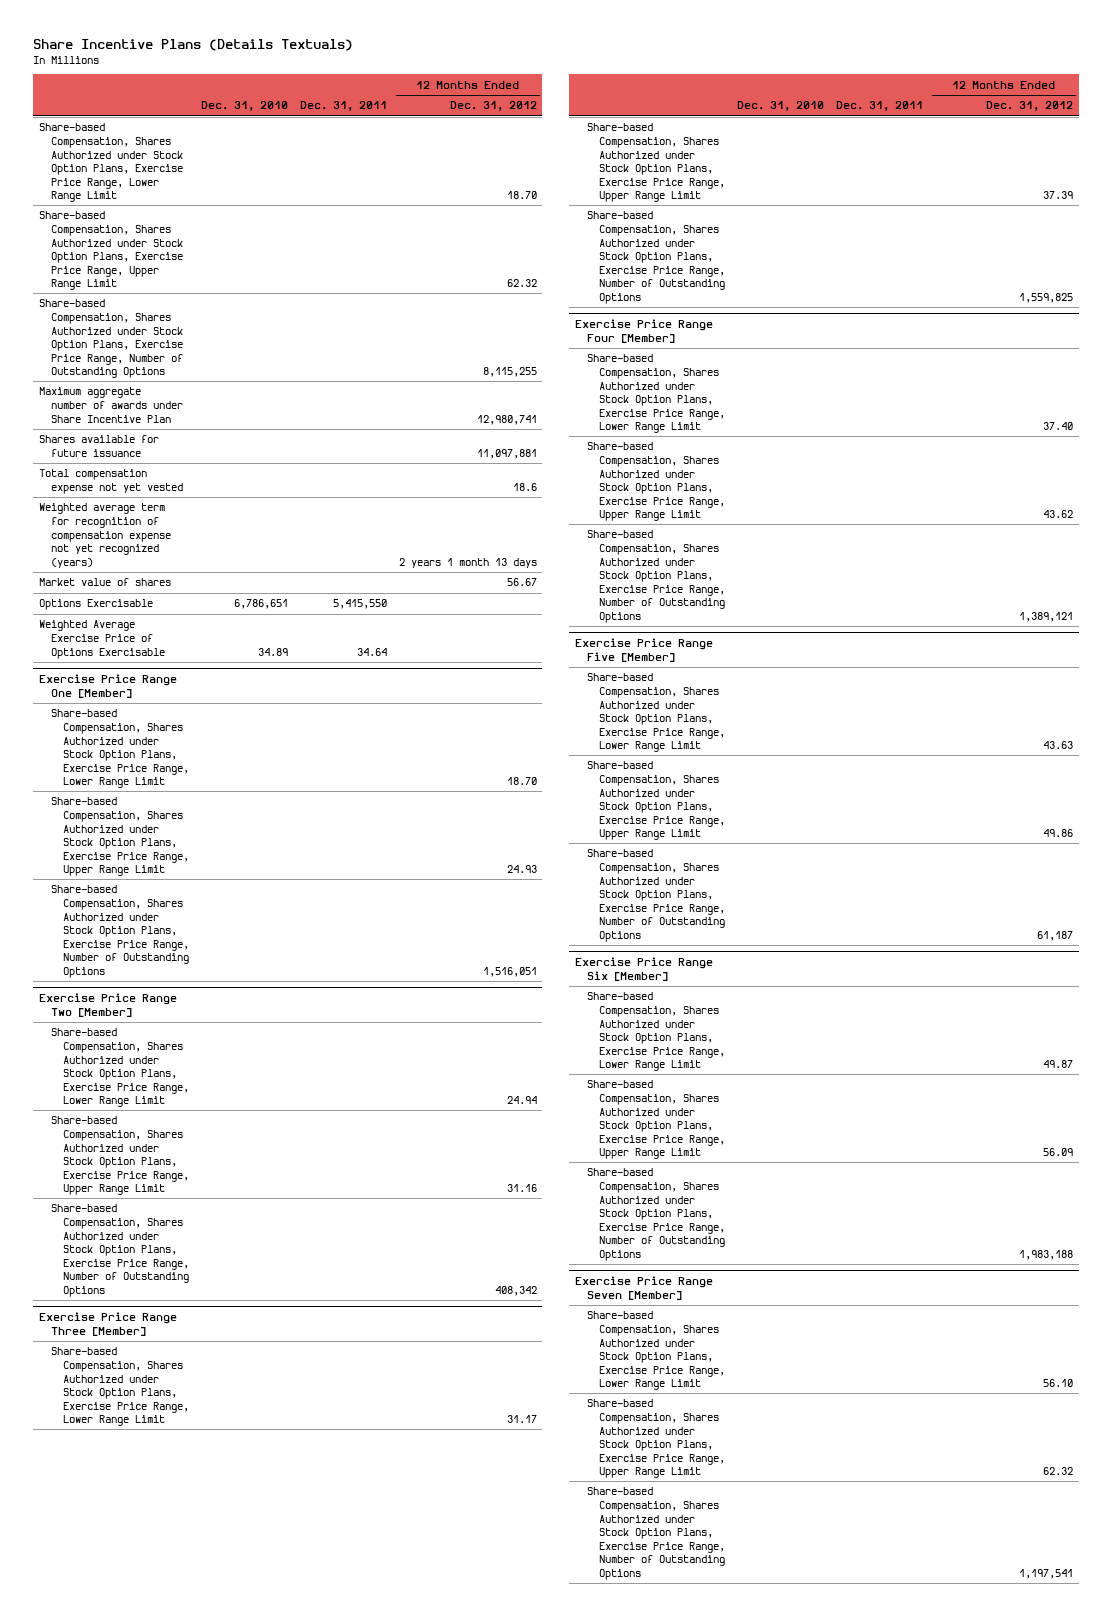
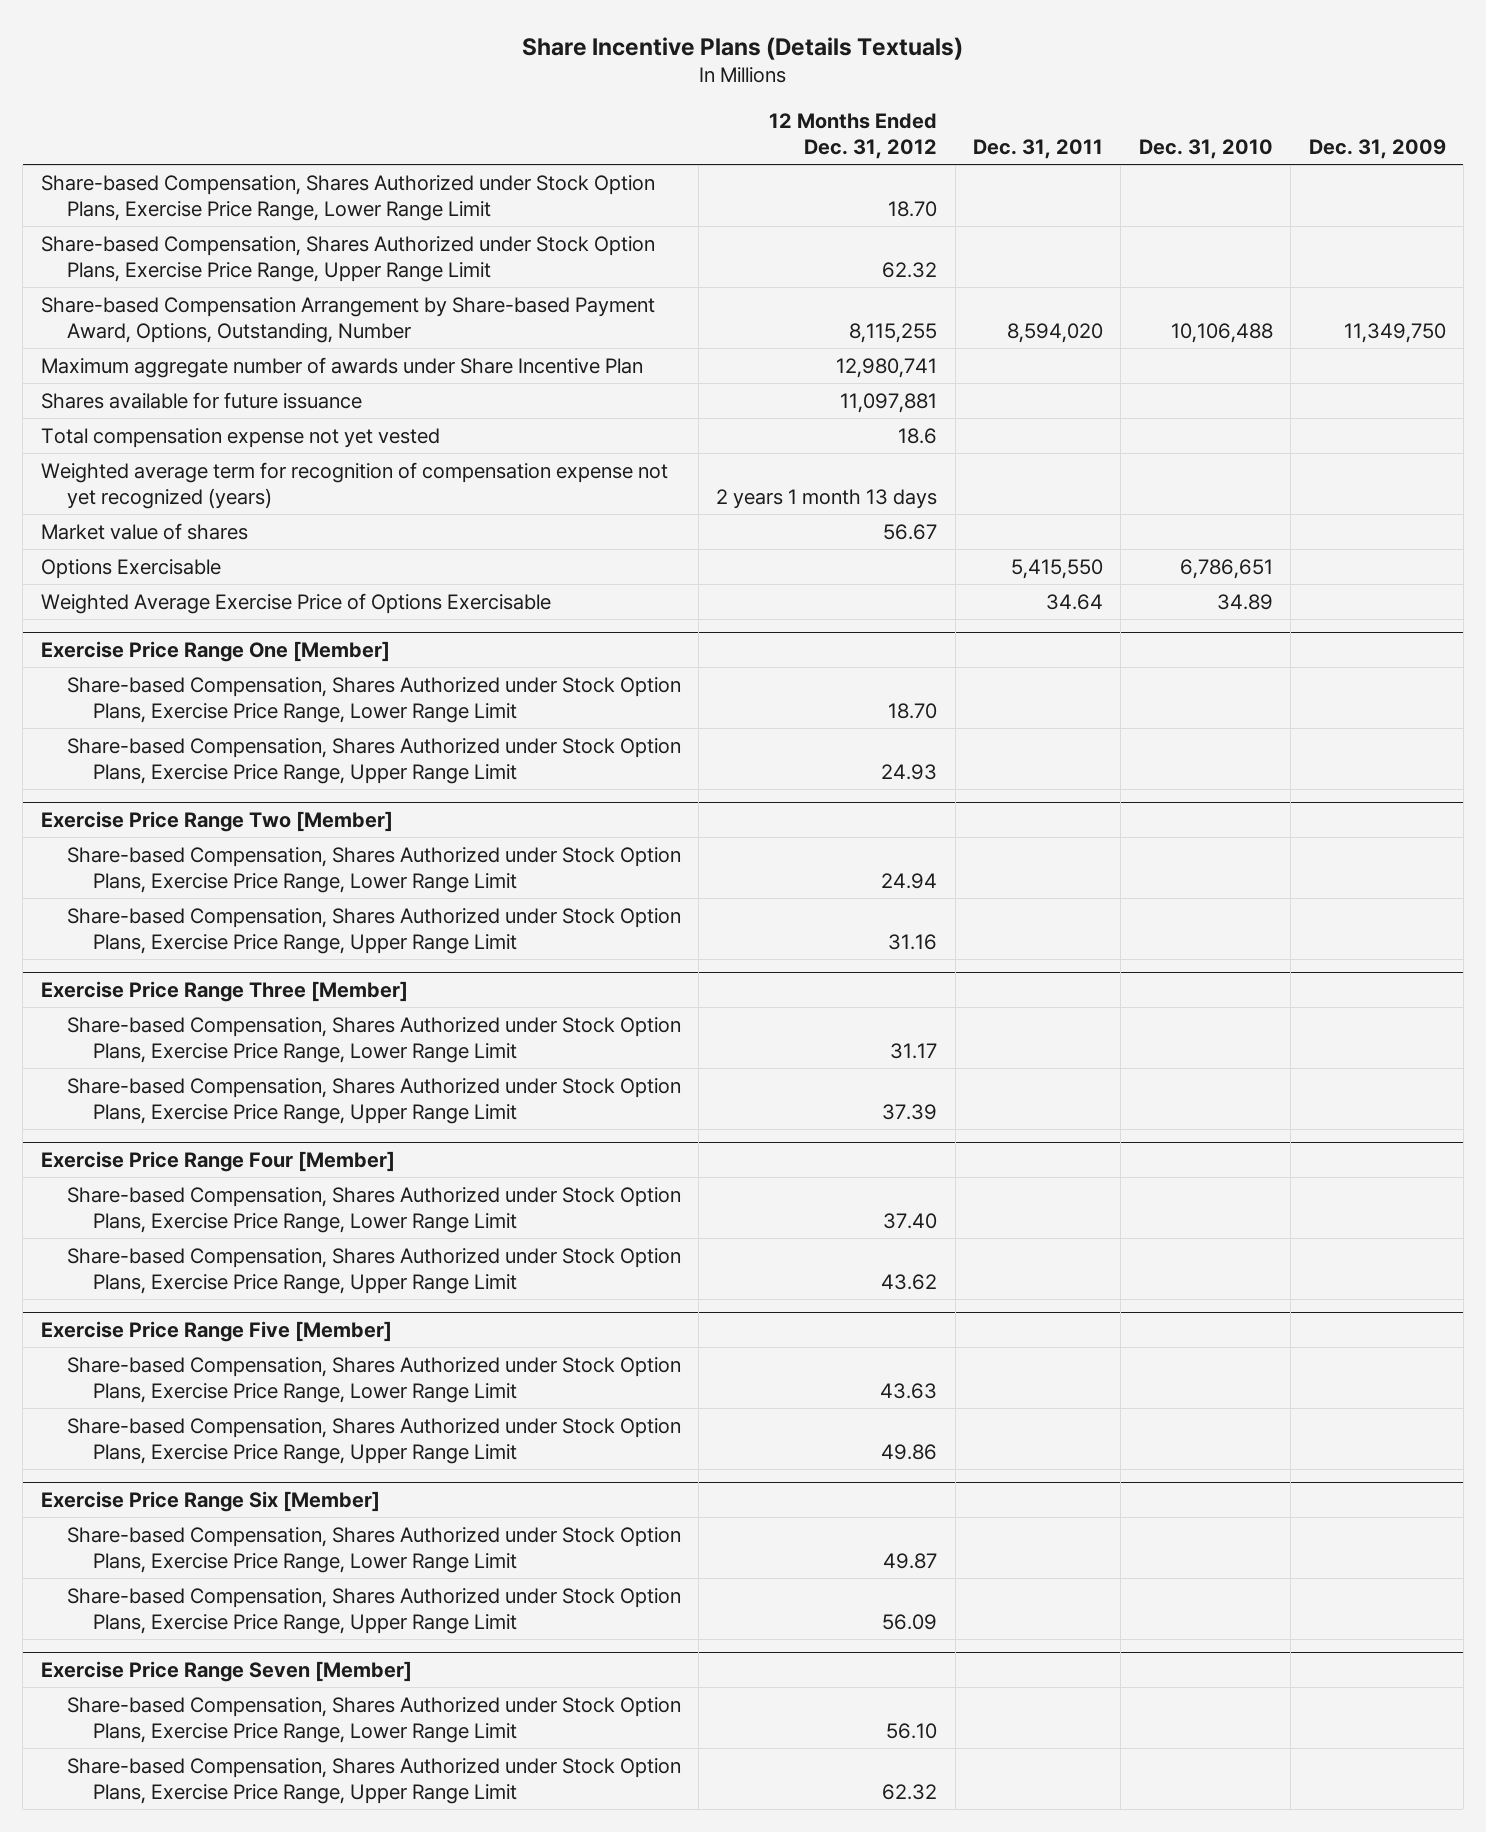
none -> [1308,139,1446,160] Dec. 31, 2009
[38,299,183,379] Share-based Compensation, Shares Authorized under Stock Option Plans, Exercise Price Range, Number of Outstanding Options -> none
none -> [40,296,655,344] Share-based Compensation Arrangement by Share-based Payment Award, Options, Outstanding, Number
[50,885,189,978] Share-based Compensation, Shares Authorized under Stock Option Plans, Exercise Price Range, Number of Outstanding Options -> none
[50,1204,189,1297] Share-based Compensation, Shares Authorized under Stock Option Plans, Exercise Price Range, Number of Outstanding Options -> none
[587,211,726,304] Share-based Compensation, Shares Authorized under Stock Option Plans, Exercise Price Range, Number of Outstanding Options -> none
[587,530,726,623] Share-based Compensation, Shares Authorized under Stock Option Plans, Exercise Price Range, Number of Outstanding Options -> none
[587,849,726,942] Share-based Compensation, Shares Authorized under Stock Option Plans, Exercise Price Range, Number of Outstanding Options -> none
[587,1168,726,1261] Share-based Compensation, Shares Authorized under Stock Option Plans, Exercise Price Range, Number of Outstanding Options -> none
[587,1487,726,1580] Share-based Compensation, Shares Authorized under Stock Option Plans, Exercise Price Range, Number of Outstanding Options -> none

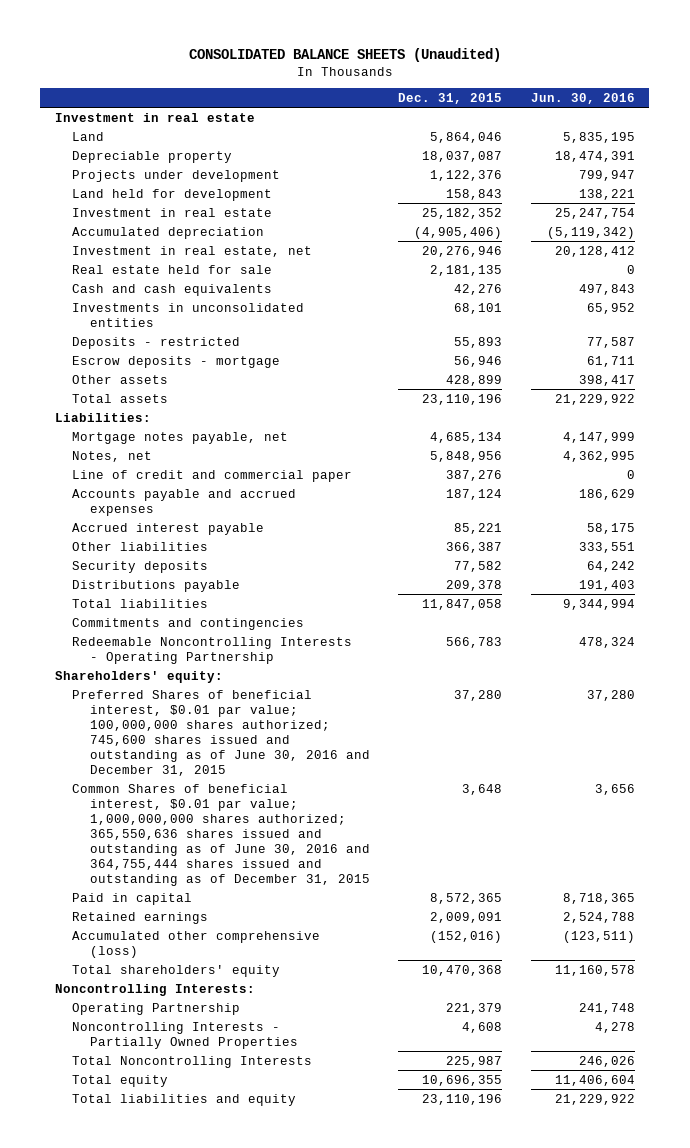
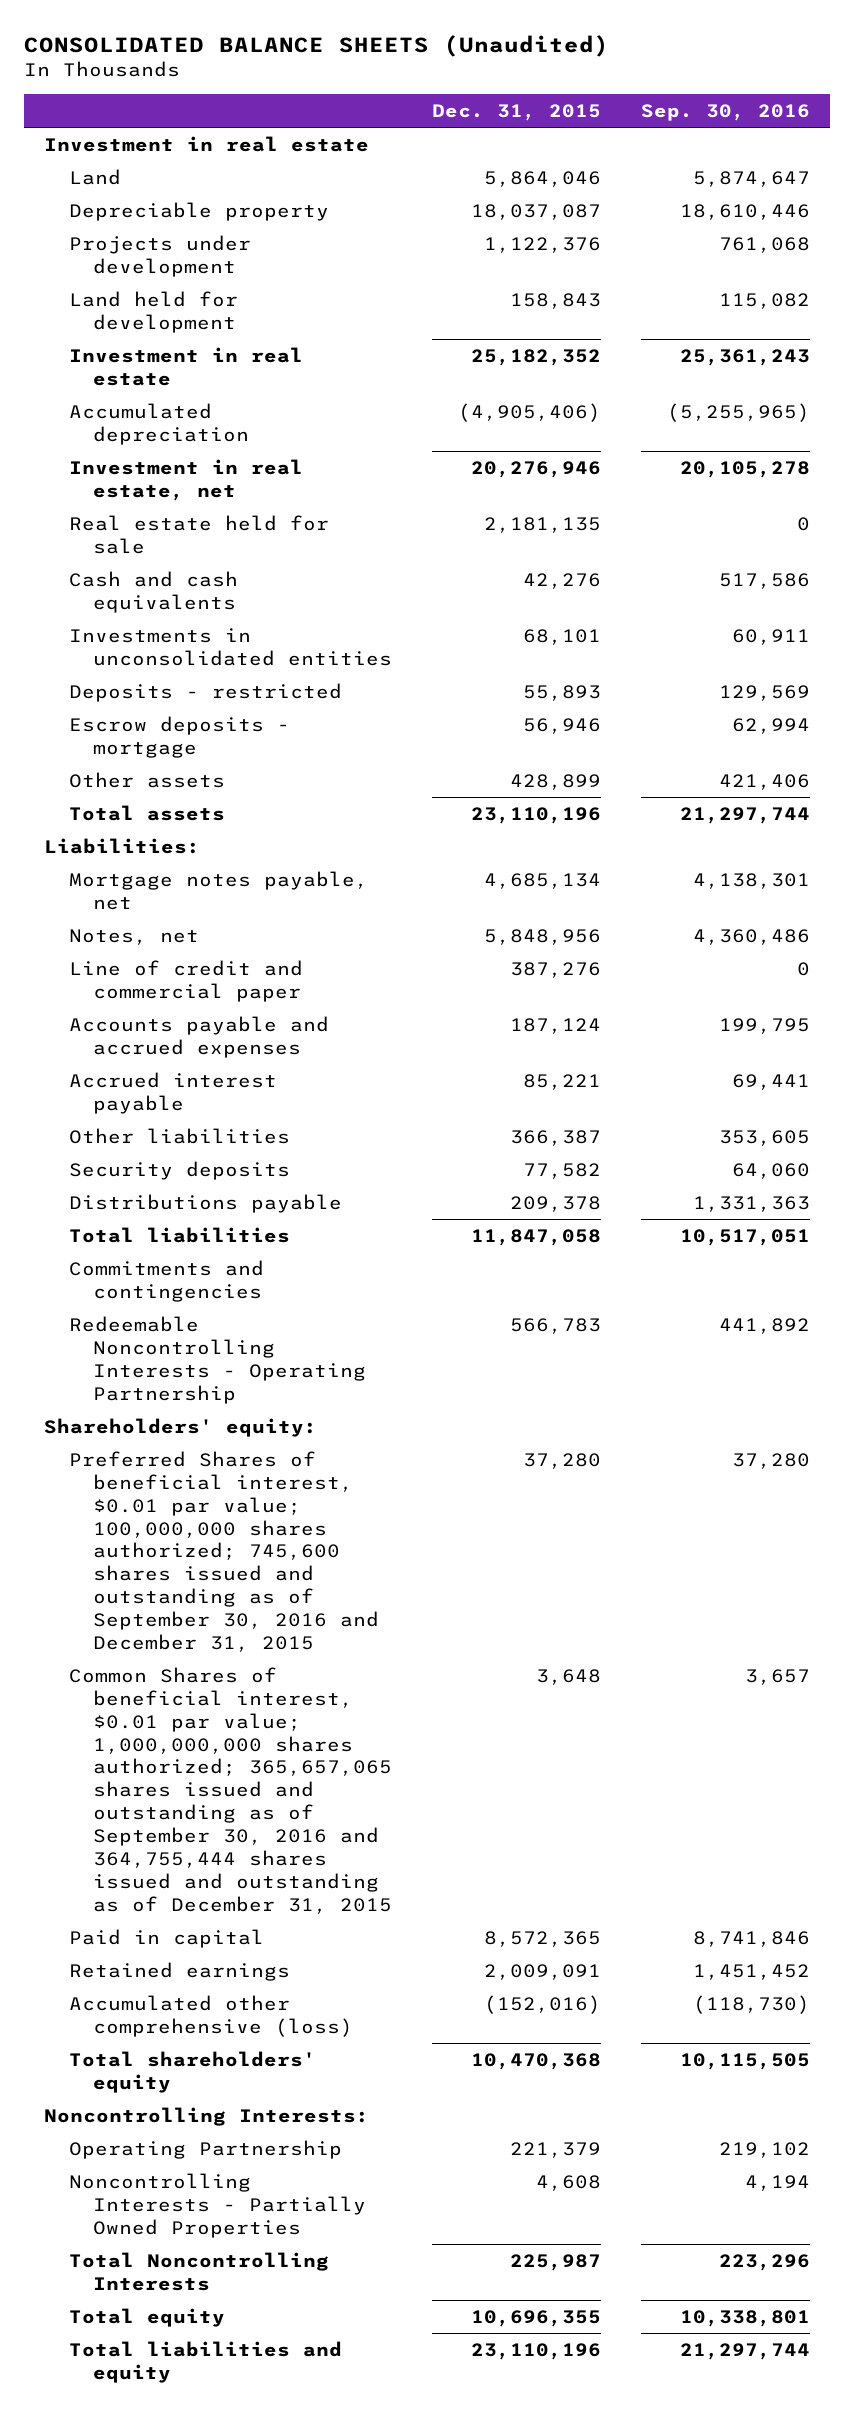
[531,92,636,104] Jun. 30, 2016 -> none
none -> [640,103,810,121] Sep. 30, 2016
[72,689,370,776] Preferred Shares of beneficial interest, $0.01 par value; 100,000,000 shares authorized; 745,600 shares issued and outstanding as of June 30, 2016 and December 31, 2015 -> [68,1450,380,1653] Preferred Shares of beneficial interest, $0.01 par value; 100,000,000 shares authorized; 745,600 shares issued and outstanding as of September 30, 2016 and December 31, 2015
[72,783,370,886] Common Shares of beneficial interest, $0.01 par value; 1,000,000,000 shares authorized; 365,550,636 shares issued and outstanding as of June 30, 2016 and 364,755,444 shares issued and outstanding as of December 31, 2015 -> [68,1666,393,1914] Common Shares of beneficial interest, $0.01 par value; 1,000,000,000 shares authorized; 365,657,065 shares issued and outstanding as of September 30, 2016 and 364,755,444 shares issued and outstanding as of December 31, 2015

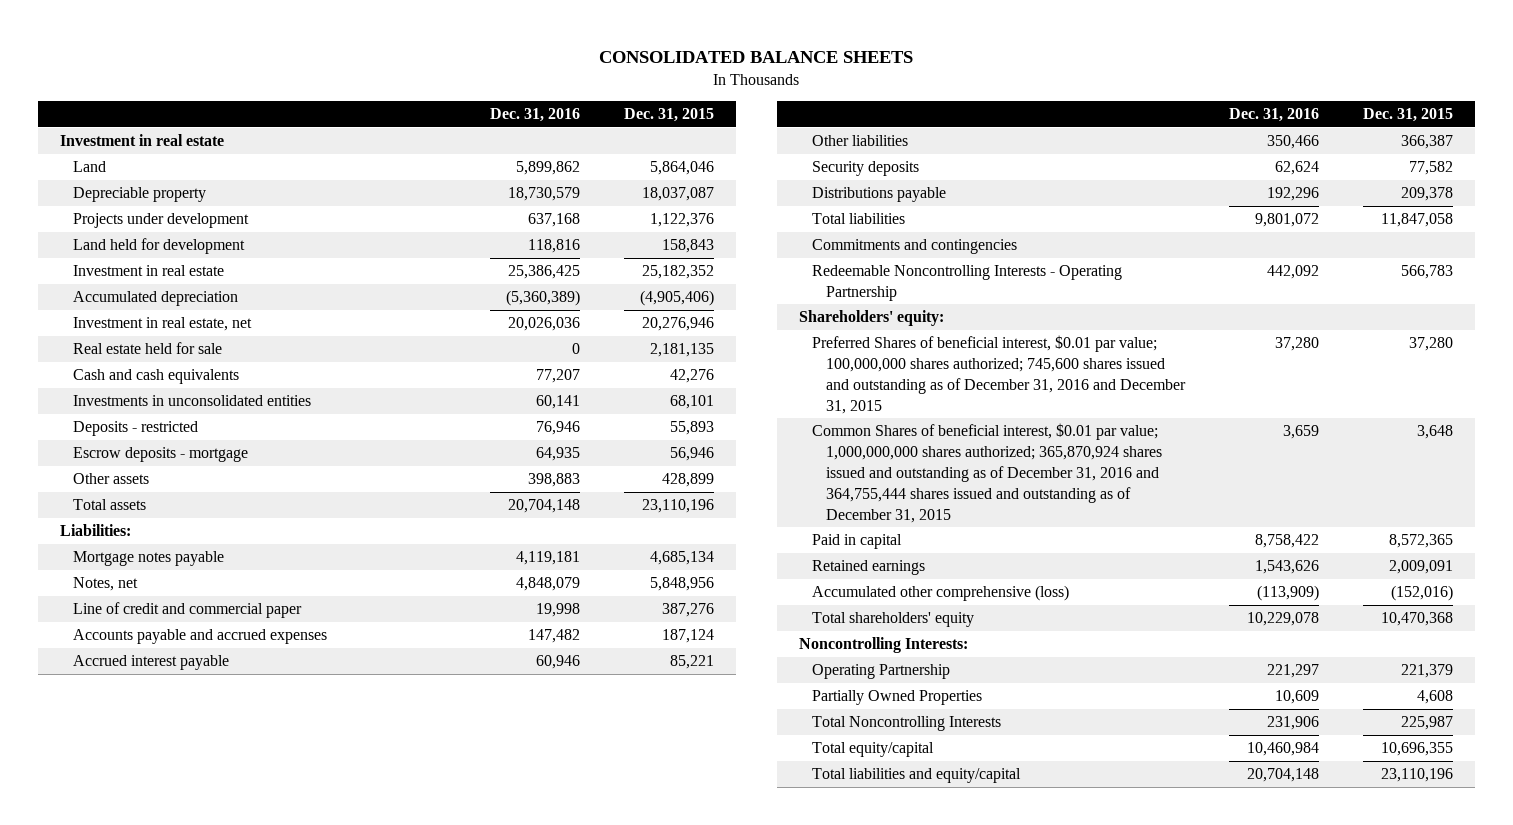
[24,35,610,58] CONSOLIDATED BALANCE SHEETS (Unaudited) -> [599,50,914,63] CONSOLIDATED BALANCE SHEETS
[640,103,810,121] Sep. 30, 2016 -> none
none -> [490,108,581,123] Dec. 31, 2016
[68,870,368,910] Mortgage notes payable, net -> [73,551,225,567] Mortgage notes payable
[68,1450,380,1653] Preferred Shares of beneficial interest, $0.01 par value; 100,000,000 shares authorized; 745,600 shares issued and outstanding as of September 30, 2016 and December 31, 2015 -> [812,335,1186,414] Preferred Shares of beneficial interest, $0.01 par value; 100,000,000 shares authorized; 745,600 shares issued and outstanding as of December 31, 2016 and December 31, 2015
[68,1666,393,1914] Common Shares of beneficial interest, $0.01 par value; 1,000,000,000 shares authorized; 365,657,065 shares issued and outstanding as of September 30, 2016 and 364,755,444 shares issued and outstanding as of December 31, 2015 -> [812,423,1162,523] Common Shares of beneficial interest, $0.01 par value; 1,000,000,000 shares authorized; 365,870,924 shares issued and outstanding as of December 31, 2016 and 364,755,444 shares issued and outstanding as of December 31, 2015
[68,2172,367,2238] Noncontrolling Interests - Partially Owned Properties -> [812,690,983,706] Partially Owned Properties
[68,2307,225,2327] Total equity -> [812,742,935,758] Total equity/capital
[68,2340,342,2383] Total liabilities and equity -> [812,768,1022,784] Total liabilities and equity/capital

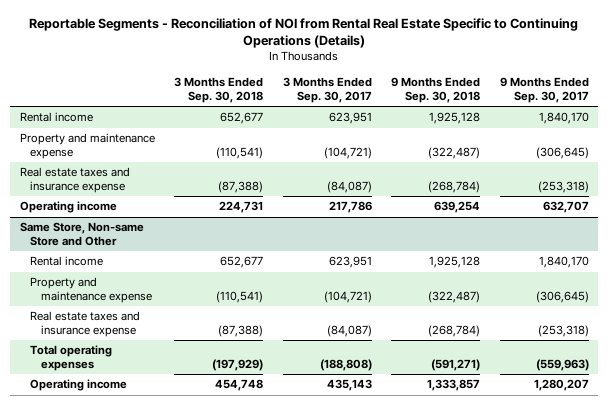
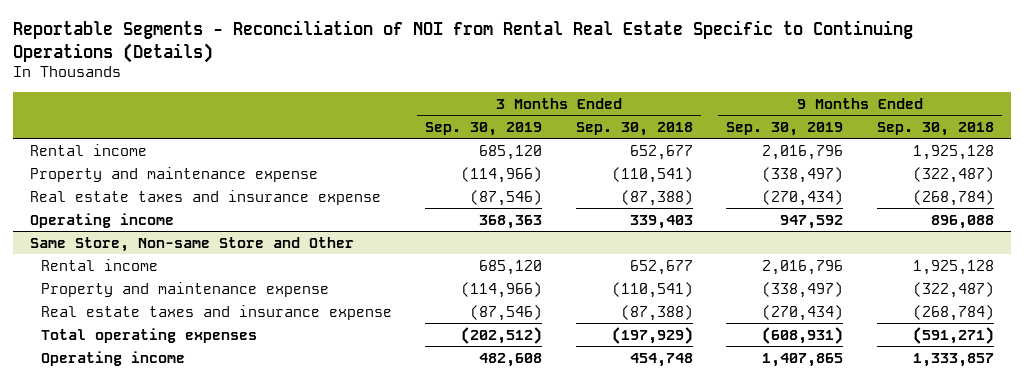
[282,77,372,103] 3 Months Ended Sep. 30, 2017 -> none
[499,77,589,103] 9 Months Ended Sep. 30, 2017 -> none
none -> [425,121,543,136] Sep. 30, 2019
none -> [726,121,844,136] Sep. 30, 2019
[219,201,264,214] 224,731 -> [629,214,693,229] 339,403
[434,201,481,214] 639,254 -> [930,214,994,229] 896,088

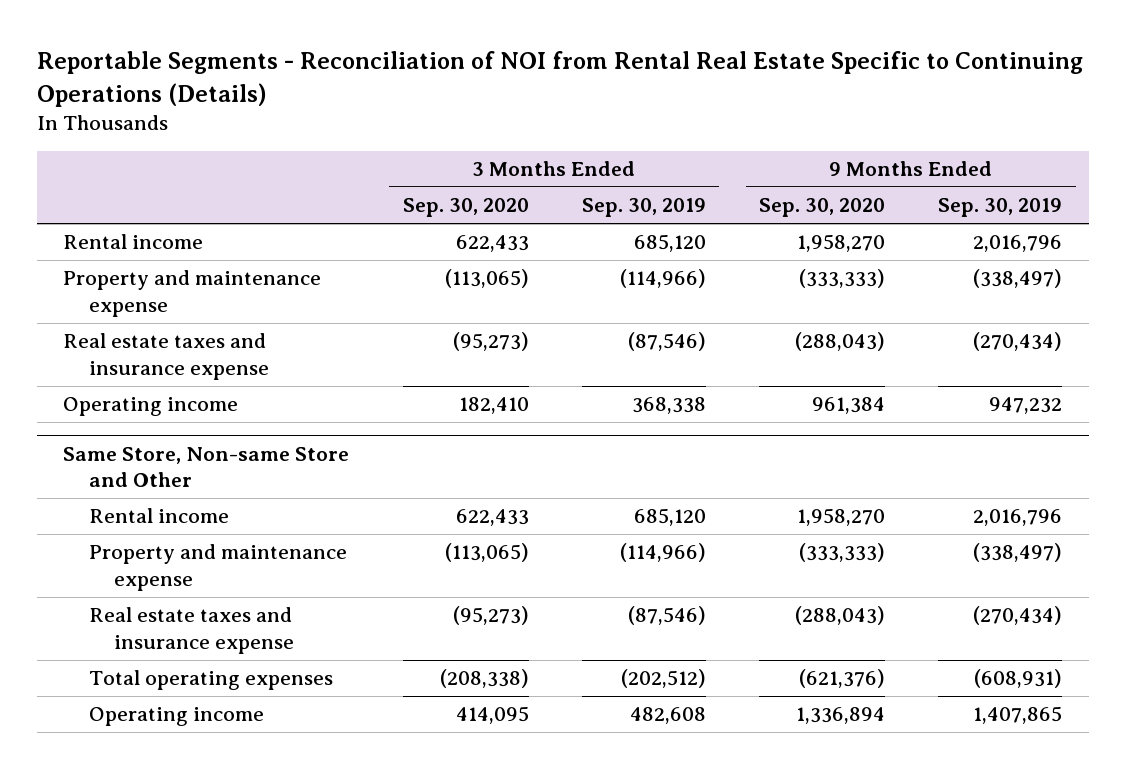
[575,121,693,136] Sep. 30, 2018 -> none
[876,121,994,136] Sep. 30, 2018 -> none
none -> [402,198,529,218] Sep. 30, 2020
none -> [759,198,886,218] Sep. 30, 2020
[479,214,543,229] 368,363 -> [631,397,706,415] 368,338
[780,214,844,229] 947,592 -> [989,397,1063,415] 947,232

